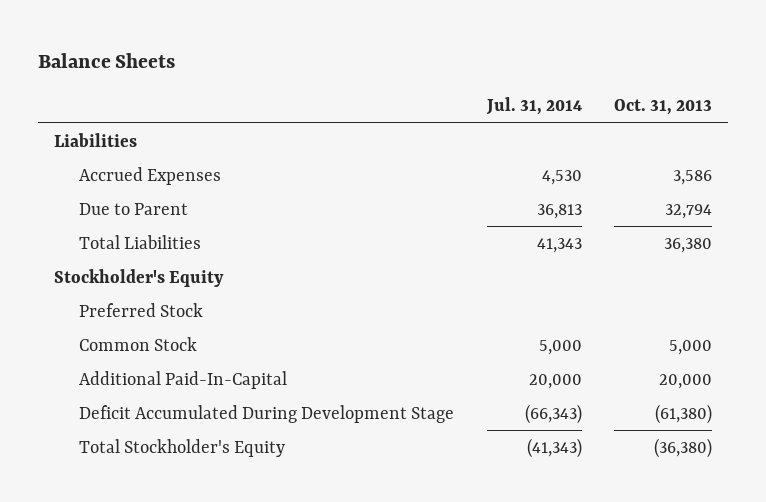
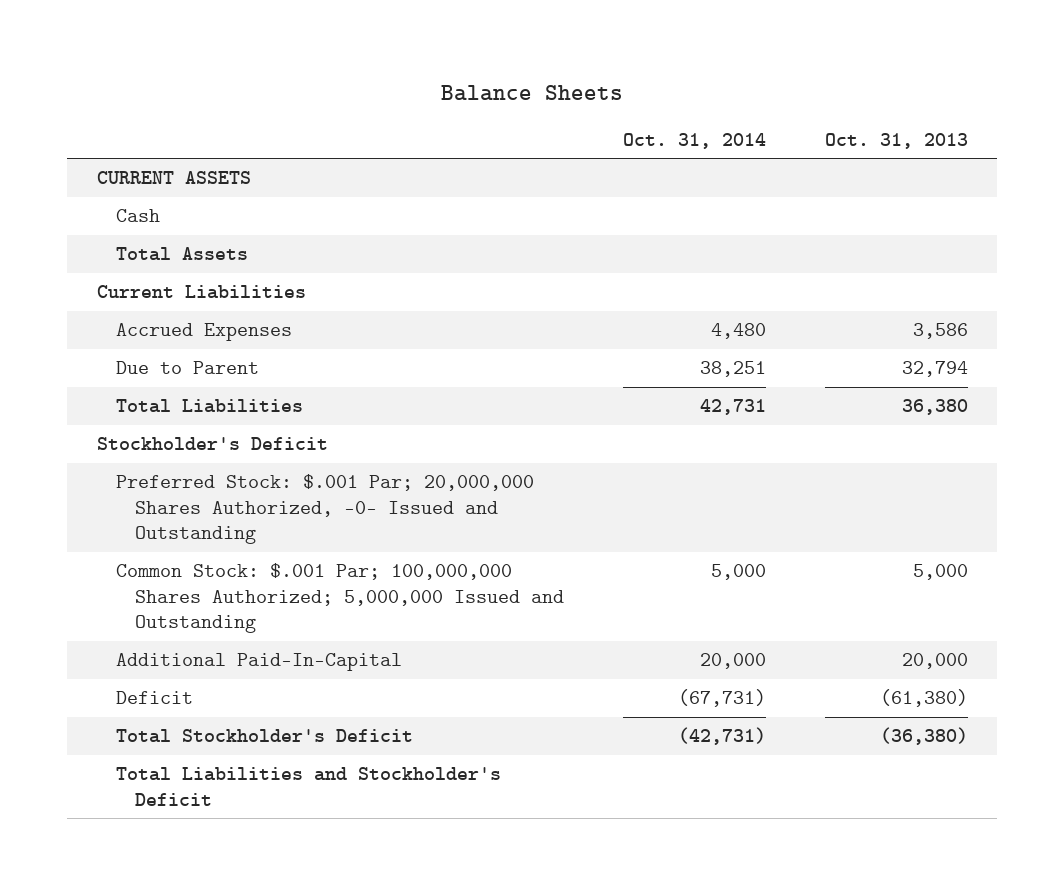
[485,97,582,116] Jul. 31, 2014 -> none
none -> [622,132,766,149] Oct. 31, 2014
none -> [96,171,251,185] CURRENT ASSETS
none -> [115,209,160,223] Cash
none -> [115,247,248,262] Total Assets
[53,132,137,147] Liabilities -> [96,285,306,300] Current Liabilities
[53,268,224,287] Stockholder's Equity -> [96,437,328,451] Stockholder's Deficit
[79,302,204,317] Preferred Stock -> [115,474,534,545] Preferred Stock: $.001 Par; 20,000,000 Shares Authorized, -0- Issued and Outstanding
[79,336,198,351] Common Stock -> [115,563,565,634] Common Stock: $.001 Par; 100,000,000 Shares Authorized; 5,000,000 Issued and Outstanding
[79,404,455,423] Deficit Accumulated During Development Stage -> [115,691,193,705] Deficit
[79,438,286,457] Total Stockholder's Equity -> [115,729,413,744] Total Stockholder's Deficit
none -> [115,767,501,806] Total Liabilities and Stockholder's Deficit

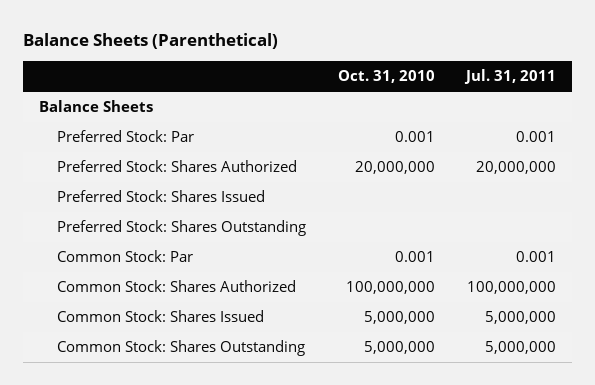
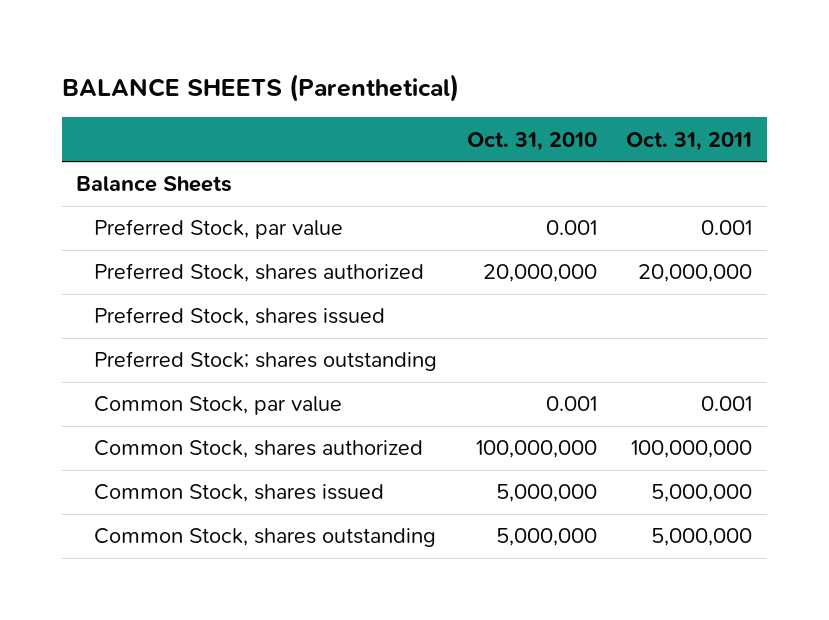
[23,33,279,50] Balance Sheets (Parenthetical) -> [61,73,459,102] BALANCE SHEETS (Parenthetical)
[464,69,557,85] Jul. 31, 2011 -> none
none -> [626,131,753,151] Oct. 31, 2011
[56,130,194,143] Preferred Stock: Par -> [94,219,344,240] Preferred Stock, par value
[56,160,297,173] Preferred Stock: Shares Authorized -> [94,263,425,283] Preferred Stock, shares authorized
[56,190,265,203] Preferred Stock: Shares Issued -> [94,307,386,327] Preferred Stock, shares issued
[56,220,306,237] Preferred Stock: Shares Outstanding -> [94,351,438,372] Preferred Stock; shares outstanding
[56,250,193,263] Common Stock: Par -> [94,396,343,416] Common Stock, par value
[56,280,296,293] Common Stock: Shares Authorized -> [94,440,424,459] Common Stock, shares authorized
[56,310,264,323] Common Stock: Shares Issued -> [94,484,385,503] Common Stock, shares issued
[56,340,305,357] Common Stock: Shares Outstanding -> [94,528,437,548] Common Stock, shares outstanding

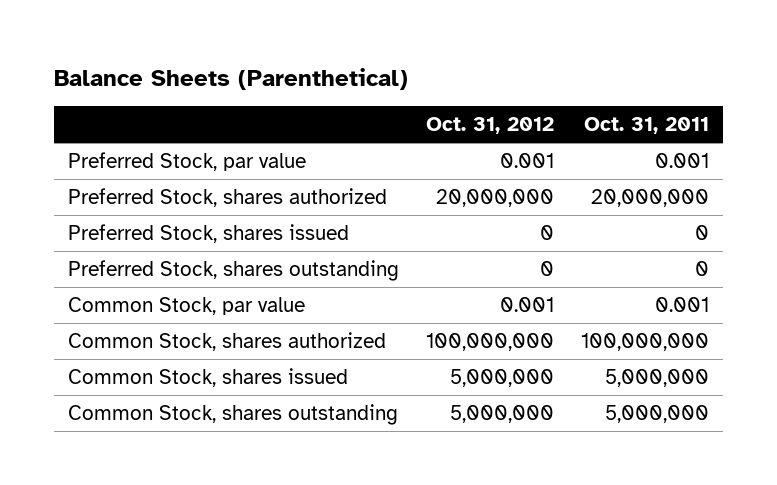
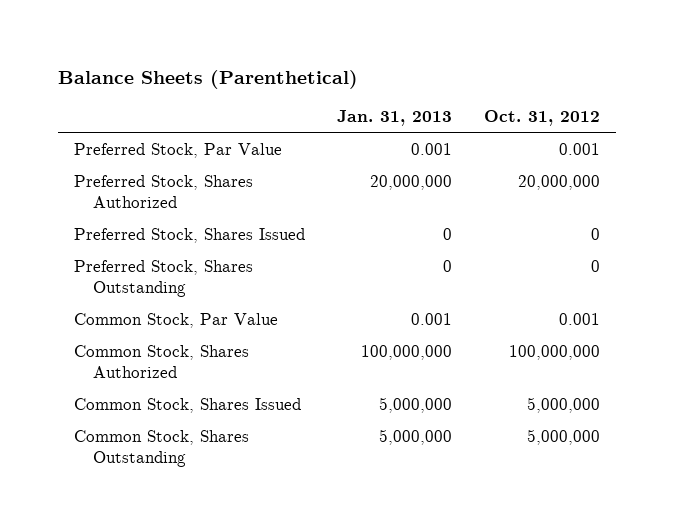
[584,117,710,135] Oct. 31, 2011 -> none
none -> [336,110,452,127] Jan. 31, 2013
[67,151,306,171] Preferred Stock, par value -> [73,142,282,158] Preferred Stock, Par Value
[67,187,387,207] Preferred Stock, shares authorized -> [73,174,253,208] Preferred Stock, Shares Authorized
[67,223,349,243] Preferred Stock, shares issued -> [73,227,305,243] Preferred Stock, Shares Issued
[67,259,399,281] Preferred Stock, shares outstanding -> [73,259,253,297] Preferred Stock, Shares Outstanding
[67,296,305,315] Common Stock, par value -> [73,312,278,328] Common Stock, Par Value
[67,331,386,351] Common Stock, shares authorized -> [73,344,249,378] Common Stock, Shares Authorized
[67,367,348,387] Common Stock, shares issued -> [73,397,301,413] Common Stock, Shares Issued
[67,403,398,425] Common Stock, shares outstanding -> [73,429,249,467] Common Stock, Shares Outstanding

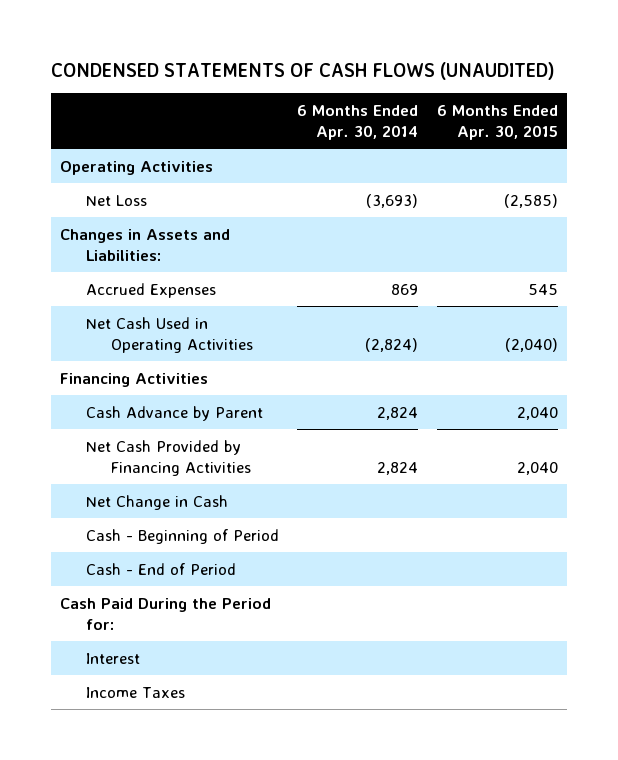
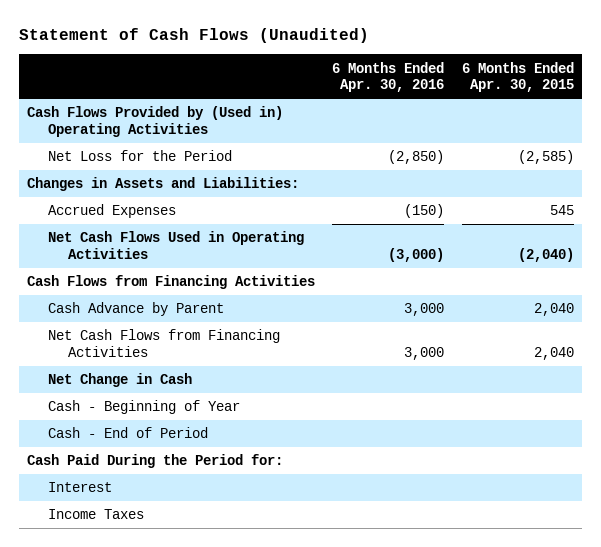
[50,61,555,80] CONDENSED STATEMENTS OF CASH FLOWS (UNAUDITED) -> [18,28,369,44] Statement of Cash Flows (Unaudited)
[297,104,419,140] 6 Months Ended Apr. 30, 2014 -> none
none -> [332,61,445,93] 6 Months Ended Apr. 30, 2016
[60,160,214,175] Operating Activities -> [27,106,284,138] Cash Flows Provided by (Used in) Operating Activities
[85,194,147,206] Net Loss -> [47,150,232,162] Net Loss for the Period
[85,316,254,353] Net Cash Used in Operating Activities -> [47,231,304,260] Net Cash Flows Used in Operating Activities
[60,372,209,387] Financing Activities -> [27,275,316,290] Cash Flows from Financing Activities
[85,439,252,476] Net Cash Provided by Financing Activities -> [47,329,280,358] Net Cash Flows from Financing Activities
[85,528,279,544] Cash - Beginning of Period -> [47,400,240,415] Cash - Beginning of Year

